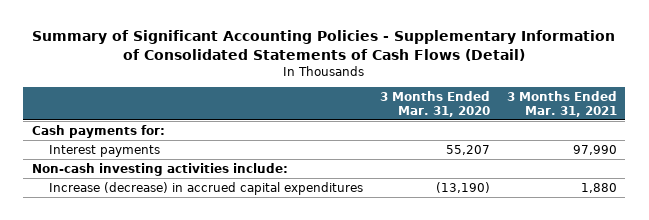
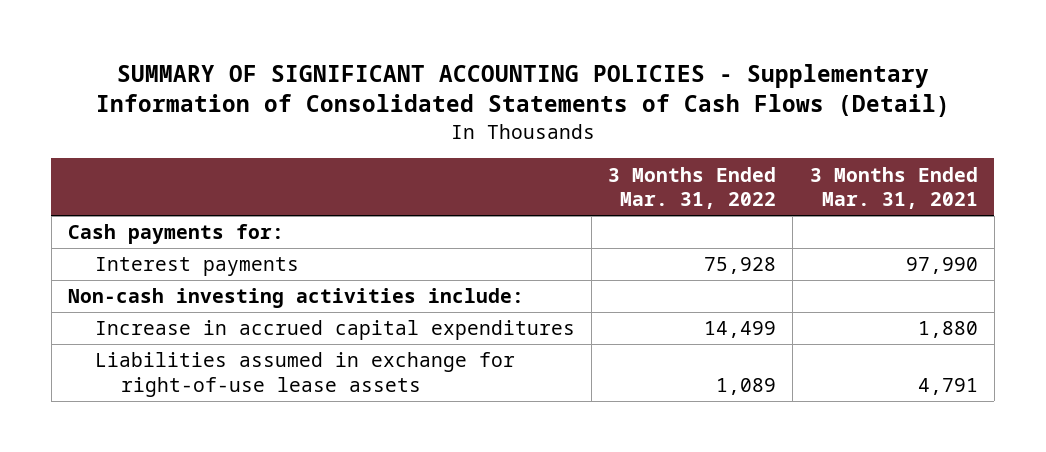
[32,30,616,61] Summary of Significant Accounting Policies - Supplementary Information of Consolidated Statements of Cash Flows (Detail) -> [95,63,950,118] SUMMARY OF SIGNIFICANT ACCOUNTING POLICIES - Supplementary Information of Consolidated Statements of Cash Flows (Detail)
[379,91,490,117] 3 Months Ended Mar. 31, 2020 -> none
none -> [608,166,777,210] 3 Months Ended Mar. 31, 2022
[49,181,364,195] Increase (decrease) in accrued capital expenditures -> [94,320,575,341] Increase in accrued capital expenditures
none -> [94,352,515,397] Liabilities assumed in exchange for right-of-use lease assets

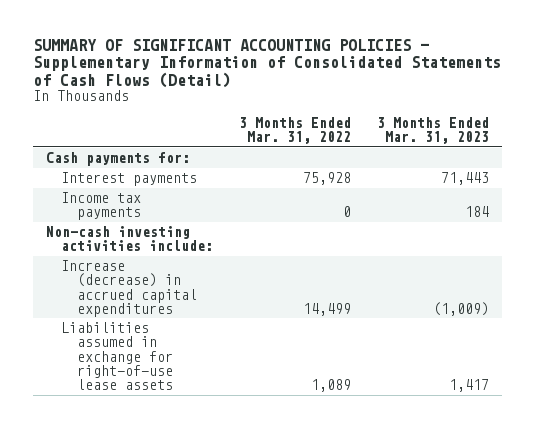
[809,166,978,210] 3 Months Ended Mar. 31, 2021 -> none
none -> [376,116,489,145] 3 Months Ended Mar. 31, 2023
none -> [61,192,142,221] Income tax payments
[94,320,575,341] Increase in accrued capital expenditures -> [61,260,197,317] Increase (decrease) in accrued capital expenditures

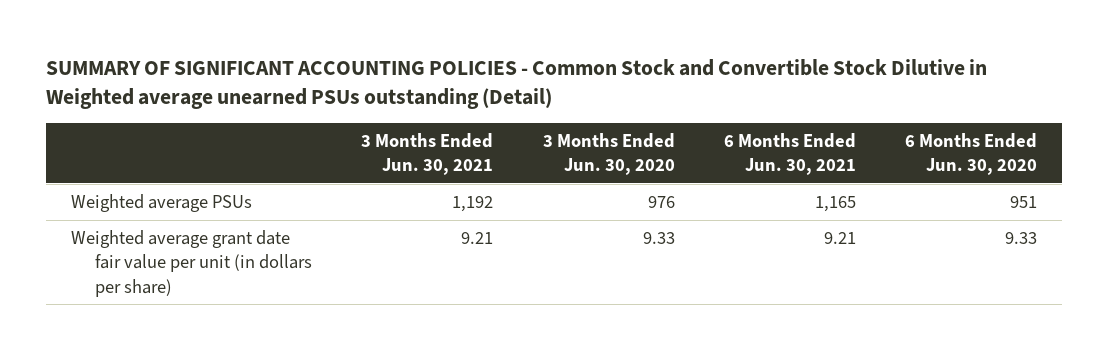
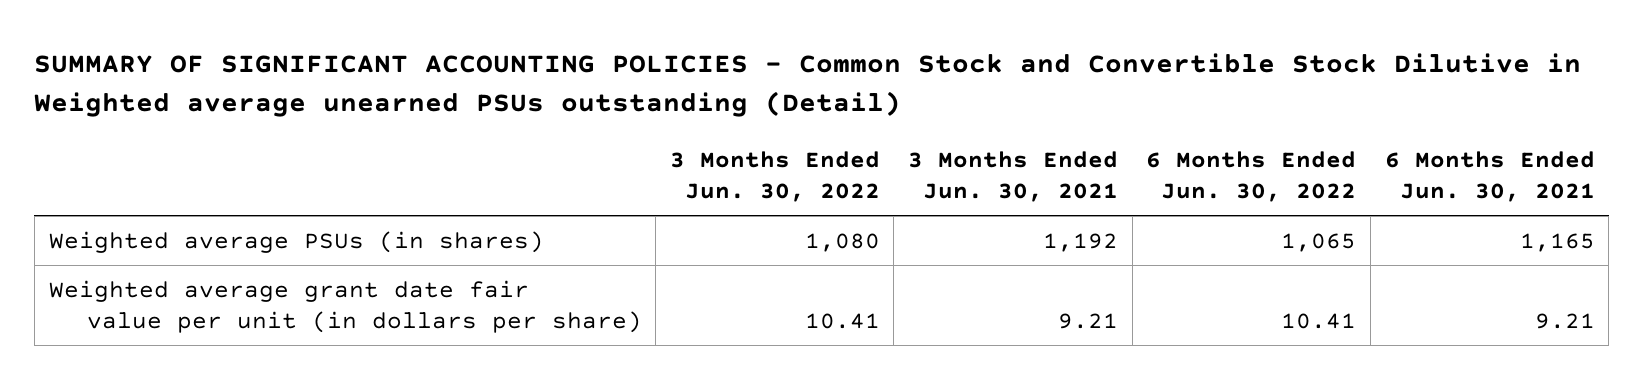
[542,132,675,175] 3 Months Ended Jun. 30, 2020 -> none
[905,132,1038,175] 6 Months Ended Jun. 30, 2020 -> none
none -> [669,150,880,203] 3 Months Ended Jun. 30, 2022
none -> [1146,150,1357,203] 6 Months Ended Jun. 30, 2022
[70,194,252,213] Weighted average PSUs -> [48,230,544,253] Weighted average PSUs (in shares)

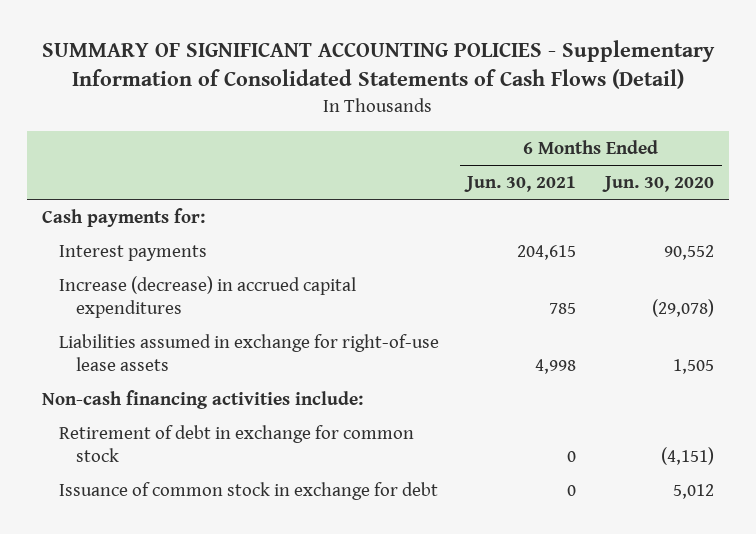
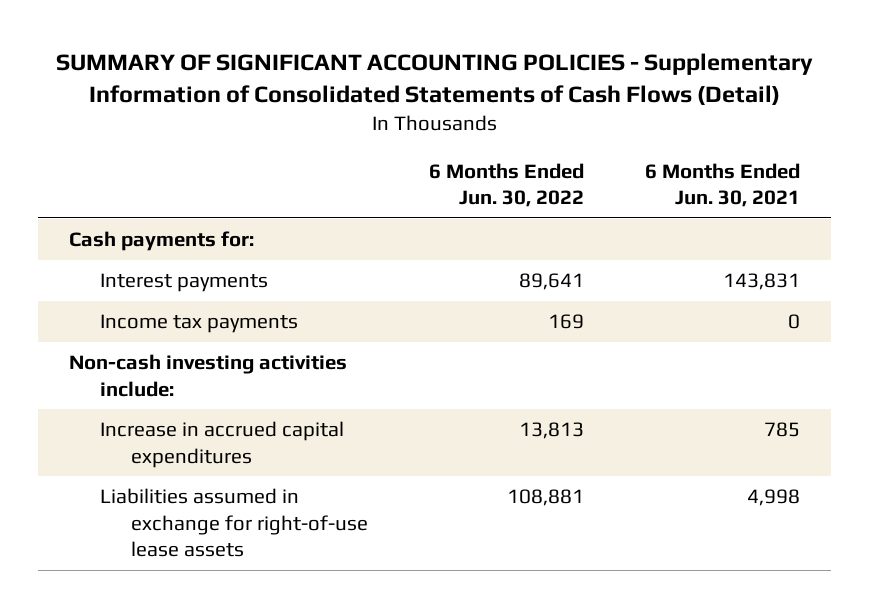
[602,176,715,193] Jun. 30, 2020 -> none
none -> [428,162,584,208] 6 Months Ended Jun. 30, 2022
[517,244,577,260] 204,615 -> [723,273,801,291] 143,831
none -> [99,314,298,334] Income tax payments
none -> [68,354,347,397] Non-cash investing activities include:
[58,275,356,318] Increase (decrease) in accrued capital expenditures -> [99,421,344,468] Increase in accrued capital expenditures
[41,389,363,409] Non-cash financing activities include: -> none
[58,424,414,462] Retirement of debt in exchange for common stock -> none
[58,481,438,500] Issuance of common stock in exchange for debt -> none

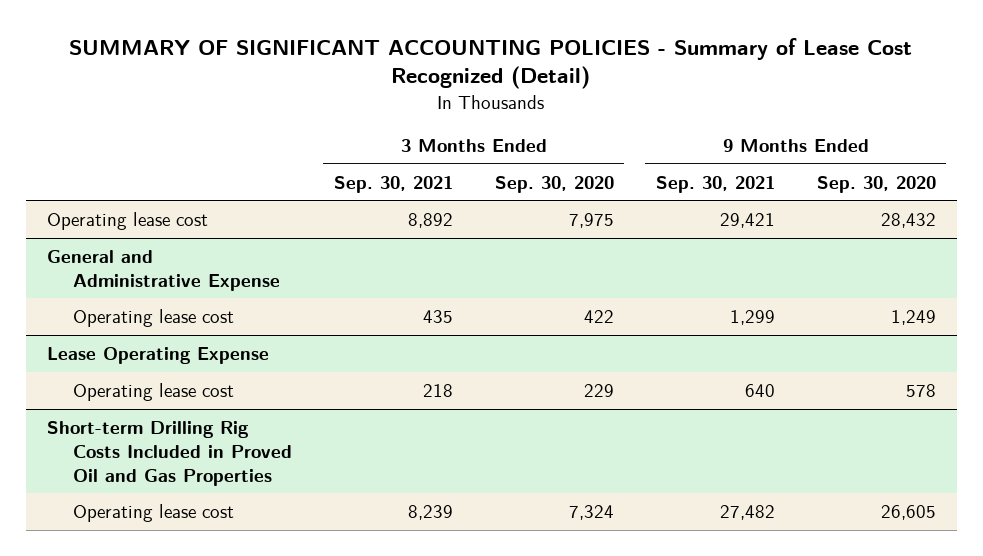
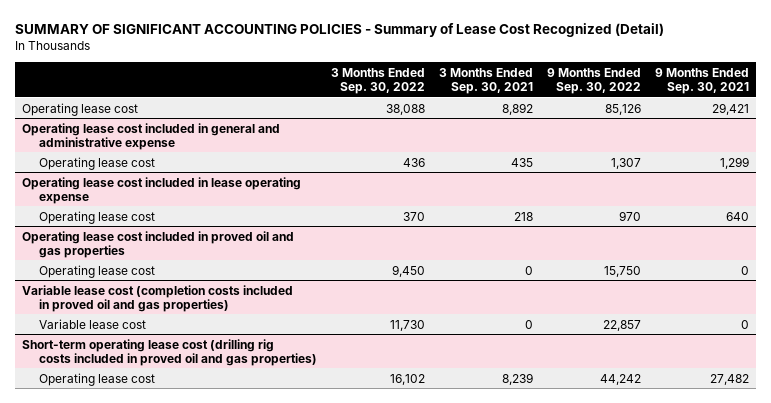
[494,175,614,193] Sep. 30, 2020 -> none
[816,175,936,193] Sep. 30, 2020 -> none
none -> [331,67,426,94] 3 Months Ended Sep. 30, 2022
none -> [547,67,642,94] 9 Months Ended Sep. 30, 2022
[46,249,280,291] General and Administrative Expense -> [22,122,281,150] Operating lease cost included in general and administrative expense
[46,346,269,364] Lease Operating Expense -> [22,176,302,204] Operating lease cost included in lease operating expense
none -> [22,230,295,258] Operating lease cost included in proved oil and gas properties
none -> [39,264,156,278] Operating lease cost
none -> [22,284,294,312] Variable lease cost (completion costs included in proved oil and gas properties)
none -> [39,318,147,329] Variable lease cost
[46,420,292,486] Short-term Drilling Rig Costs Included in Proved Oil and Gas Properties -> [22,338,318,366] Short-term operating lease cost (drilling rig costs included in proved oil and gas properties)

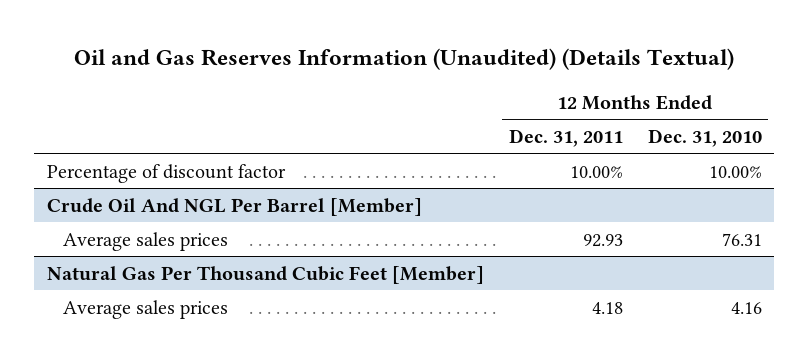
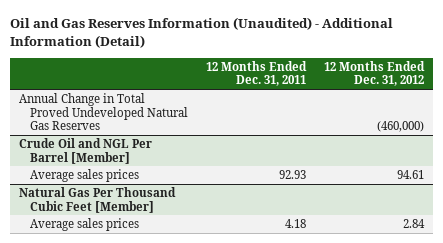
[74,48,735,71] Oil and Gas Reserves Information (Unaudited) (Details Textual) -> [10,17,394,49] Oil and Gas Reserves Information (Unaudited) - Additional Information (Detail)
[647,128,762,147] Dec. 31, 2010 -> none
none -> [323,60,425,87] 12 Months Ended Dec. 31, 2012
[46,163,286,183] Percentage of discount factor -> none
none -> [19,93,189,131] Annual Change in Total Proved Undeveloped Natural Gas Reserves
[46,197,422,216] Crude Oil And NGL Per Barrel [Member] -> [19,138,153,164] Crude Oil and NGL Per Barrel [Member]

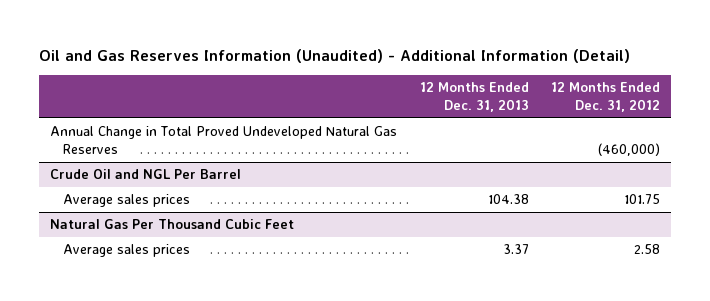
[206,60,308,87] 12 Months Ended Dec. 31, 2011 -> none
none -> [419,82,529,112] 12 Months Ended Dec. 31, 2013
[19,138,153,164] Crude Oil and NGL Per Barrel [Member] -> [50,169,242,180] Crude Oil and NGL Per Barrel
[396,170,424,180] 94.61 -> [623,194,660,205] 101.75
[19,187,177,213] Natural Gas Per Thousand Cubic Feet [Member] -> [50,219,295,230] Natural Gas Per Thousand Cubic Feet
[402,219,425,229] 2.84 -> [633,244,660,255] 2.58

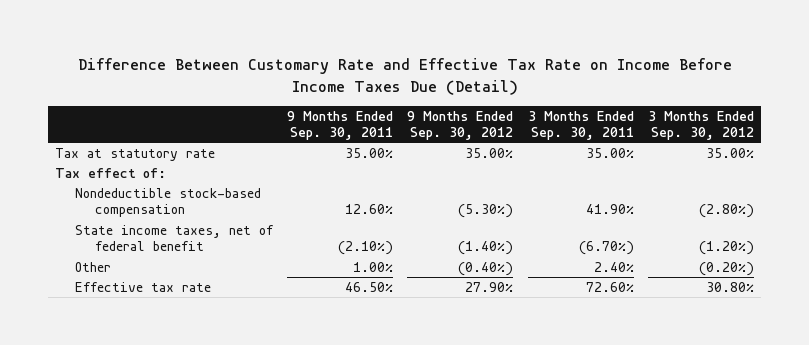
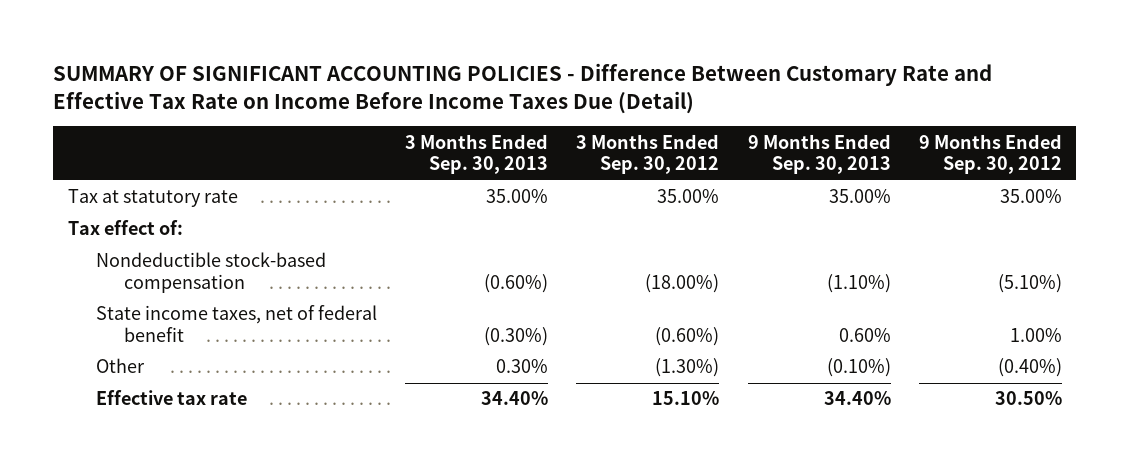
[77,57,732,95] Difference Between Customary Rate and Effective Tax Rate on Income Before Income Taxes Due (Detail) -> [53,63,993,114] SUMMARY OF SIGNIFICANT ACCOUNTING POLICIES - Difference Between Customary Rate and Effective Tax Rate on Income Before Income Taxes Due (Detail)
[287,110,394,140] 9 Months Ended Sep. 30, 2011 -> none
[527,110,634,140] 3 Months Ended Sep. 30, 2011 -> none
none -> [404,133,548,175] 3 Months Ended Sep. 30, 2013
none -> [747,133,891,175] 9 Months Ended Sep. 30, 2013
[458,204,514,219] (5.30%) -> [997,273,1062,293] (5.10%)
[698,204,754,219] (2.80%) -> [645,273,720,293] (18.00%)
[458,241,514,256] (1.40%) -> [1009,327,1062,342] 1.00%
[698,241,754,256] (1.20%) -> [655,326,720,346] (0.60%)
[698,261,754,276] (0.20%) -> [655,358,720,378] (1.30%)
[465,281,514,292] 27.90% -> [994,391,1062,406] 30.50%
[705,281,754,292] 30.80% -> [652,391,720,406] 15.10%

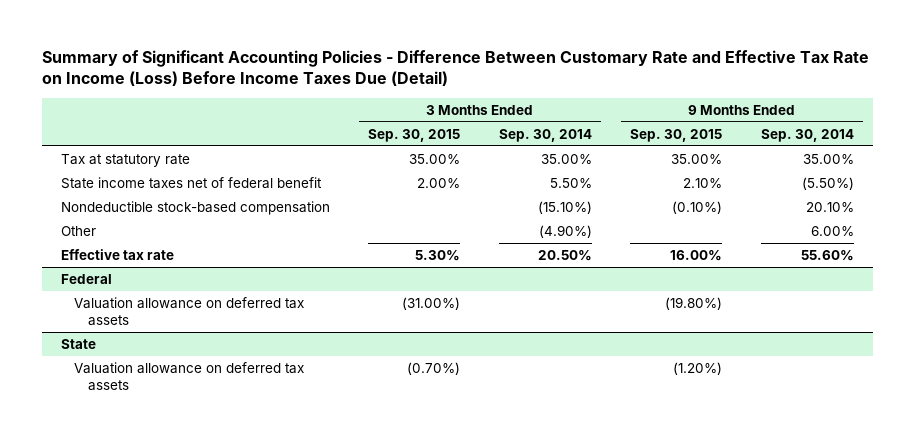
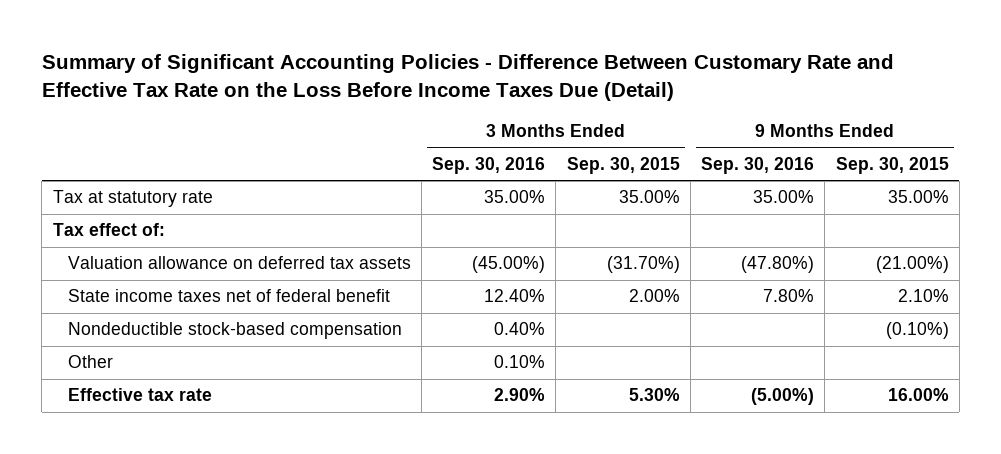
[41,50,869,87] Summary of Significant Accounting Policies - Difference Between Customary Rate and Effective Tax Rate on Income (Loss) Before Income Taxes Due (Detail) -> [41,54,894,101] Summary of Significant Accounting Policies - Difference Between Customary Rate and Effective Tax Rate on the Loss Before Income Taxes Due (Detail)
[498,128,592,142] Sep. 30, 2014 -> none
[760,128,854,142] Sep. 30, 2014 -> none
none -> [432,156,546,174] Sep. 30, 2016
none -> [701,156,815,174] Sep. 30, 2016
none -> [52,223,165,237] Tax effect of:
none -> [67,256,411,270] Valuation allowance on deferred tax assets
[60,273,112,284] Federal -> none
[74,296,305,326] Valuation allowance on deferred tax assets -> none
[60,338,96,349] State -> none
[74,361,305,391] Valuation allowance on deferred tax assets -> none

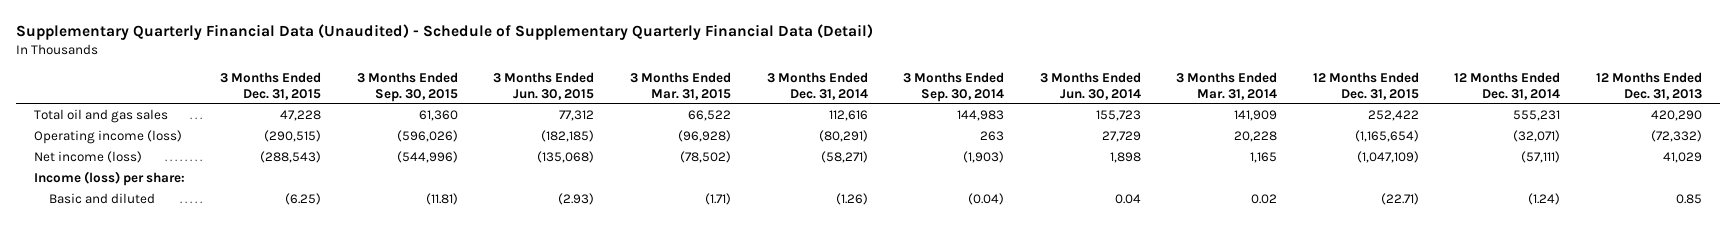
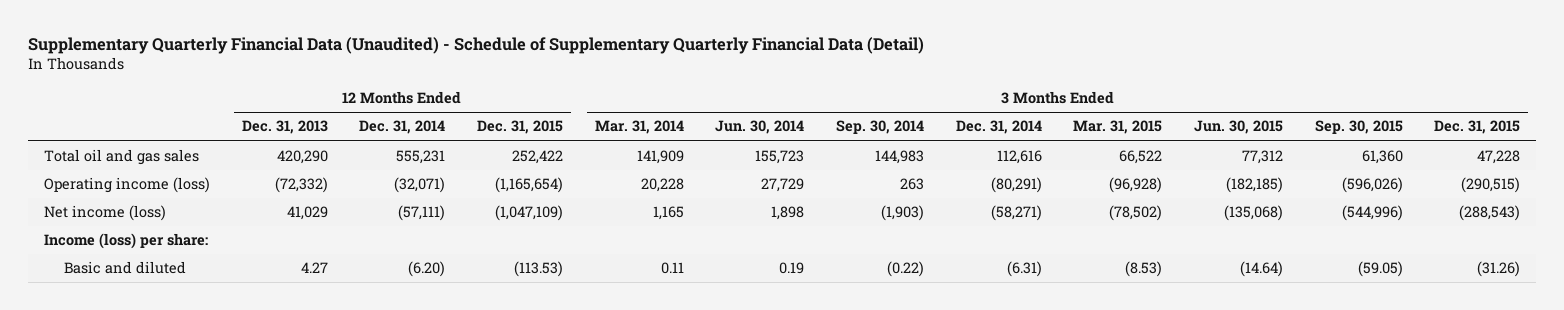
[285,193,322,206] (6.25) -> [1477,261,1521,278] (31.26)
[425,193,458,206] (11.81) -> [1357,261,1403,278] (59.05)
[558,193,595,206] (2.93) -> [1240,261,1284,278] (14.64)
[704,193,731,206] (1.71) -> [1125,261,1163,278] (8.53)
[835,193,868,206] (1.26) -> [1006,261,1042,278] (6.31)
[968,193,1005,206] (0.04) -> [887,261,925,278] (0.22)
[1114,194,1141,205] 0.04 -> [779,262,805,275] 0.19
[1251,194,1278,205] 0.02 -> [660,262,684,275] 0.11
[1380,193,1419,206] (22.71) -> [513,261,563,278] (113.53)
[1528,193,1561,206] (1.24) -> [408,261,446,278] (6.20)
[1675,194,1702,205] 0.85 -> [300,262,328,274] 4.27

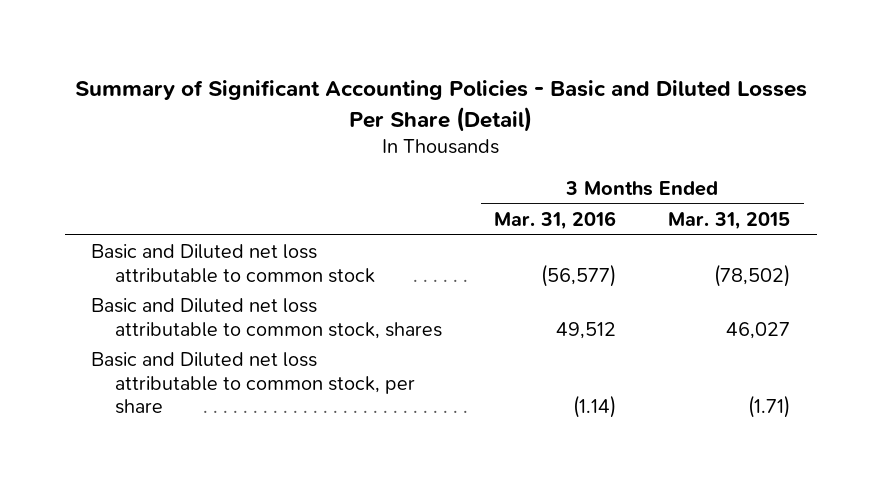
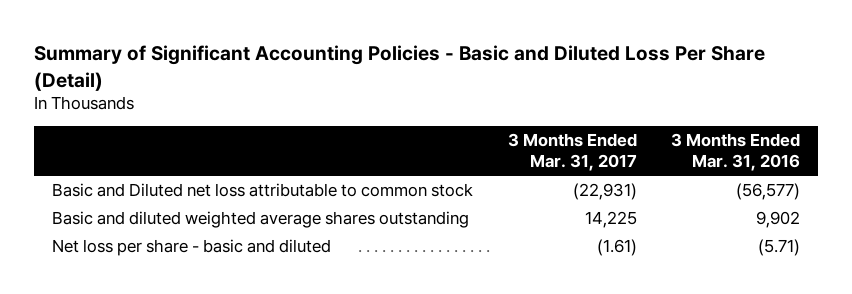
[74,79,807,132] Summary of Significant Accounting Policies - Basic and Diluted Losses Per Share (Detail) -> [34,45,766,91] Summary of Significant Accounting Policies - Basic and Diluted Loss Per Share (Detail)
[668,211,791,230] Mar. 31, 2015 -> none
none -> [507,133,637,172] 3 Months Ended Mar. 31, 2017
[91,298,443,339] Basic and Diluted net loss attributable to common stock, shares -> [51,210,469,228] Basic and diluted weighted average shares outstanding
[556,321,617,339] 49,512 -> [756,210,801,228] 9,902
[91,352,416,414] Basic and Diluted net loss attributable to common stock, per share -> [51,238,331,256] Net loss per share - basic and diluted
[573,394,617,418] (1.14) -> [758,238,801,256] (5.71)

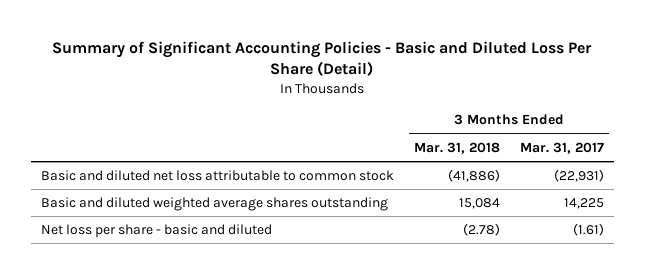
[671,133,801,172] 3 Months Ended Mar. 31, 2016 -> none
none -> [413,141,500,154] Mar. 31, 2018
[51,182,473,197] Basic and Diluted net loss attributable to common stock -> [41,170,395,182] Basic and diluted net loss attributable to common stock

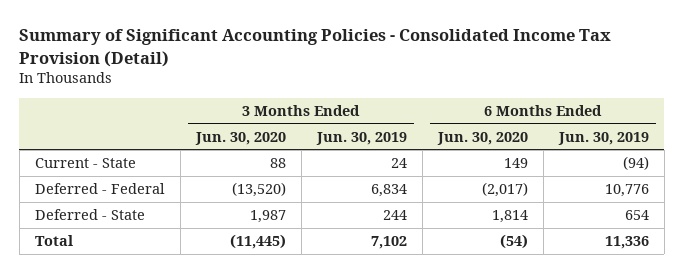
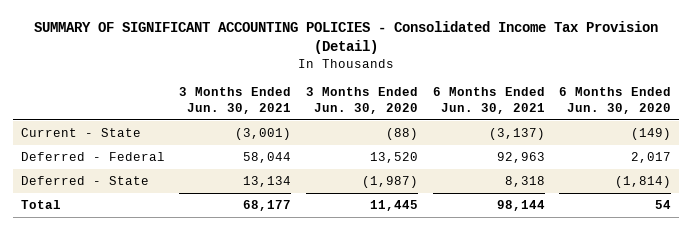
[19,29,612,67] Summary of Significant Accounting Policies - Consolidated Income Tax Provision (Detail) -> [33,21,658,55] SUMMARY OF SIGNIFICANT ACCOUNTING POLICIES - Consolidated Income Tax Provision (Detail)
[315,131,407,145] Jun. 30, 2019 -> none
[557,131,649,145] Jun. 30, 2019 -> none
none -> [179,86,292,114] 3 Months Ended Jun. 30, 2021
none -> [432,86,545,114] 6 Months Ended Jun. 30, 2021
[269,158,286,169] 88 -> [385,127,418,140] (88)
[503,158,528,169] 149 -> [631,127,672,140] (149)
[231,182,286,198] (13,520) -> [369,151,418,163] 13,520
[481,182,528,198] (2,017) -> [631,151,672,163] 2,017
[249,210,286,224] 1,987 -> [361,175,418,188] (1,987)
[491,210,528,224] 1,814 -> [615,175,672,188] (1,814)
[229,234,286,250] (11,445) -> [369,199,418,211] 11,445
[499,234,528,250] (54) -> [655,199,672,209] 54

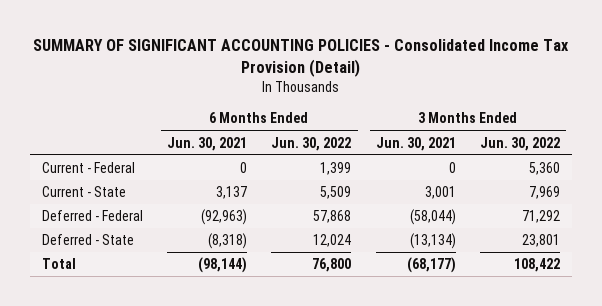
[305,86,418,114] 3 Months Ended Jun. 30, 2020 -> none
[559,86,672,114] 6 Months Ended Jun. 30, 2020 -> none
none -> [271,136,352,151] Jun. 30, 2022
none -> [480,136,561,151] Jun. 30, 2022
none -> [41,162,135,174] Current - Federal
[235,127,292,140] (3,001) -> [424,186,456,200] 3,001
[488,127,545,140] (3,137) -> [216,186,248,200] 3,137
[243,151,292,163] 58,044 -> [409,209,456,226] (58,044)
[496,151,545,163] 92,963 -> [201,209,248,226] (92,963)
[243,175,292,187] 13,134 -> [409,233,456,250] (13,134)
[504,175,545,187] 8,318 -> [208,233,248,250] (8,318)
[243,199,292,211] 68,177 -> [406,257,456,274] (68,177)
[496,199,545,211] 98,144 -> [198,257,248,274] (98,144)

